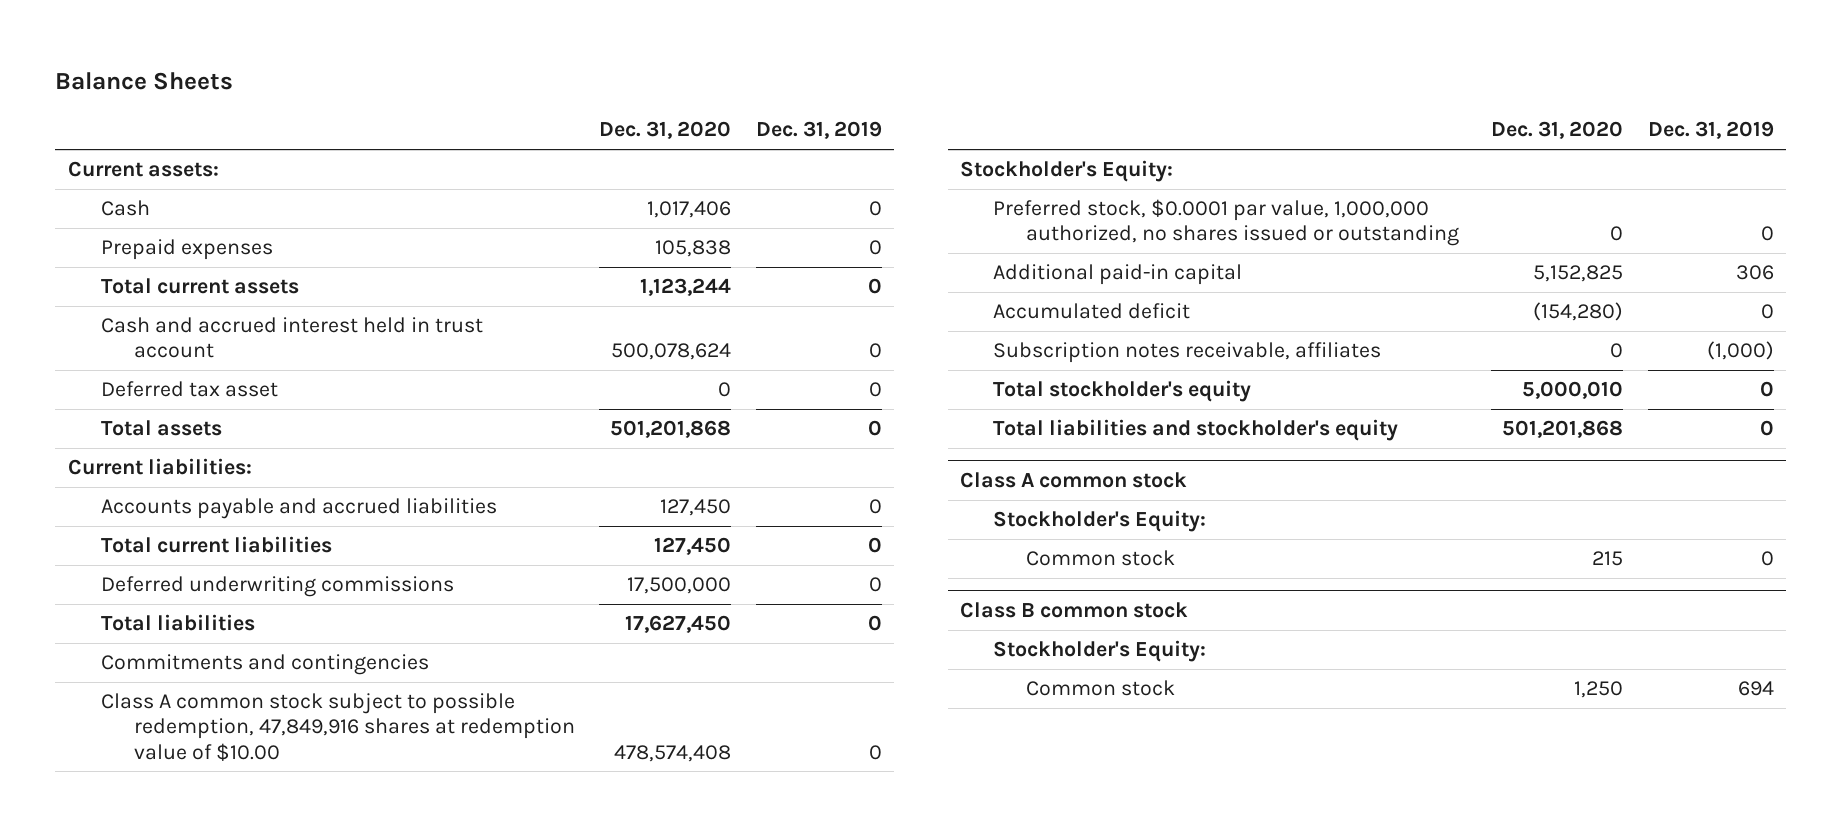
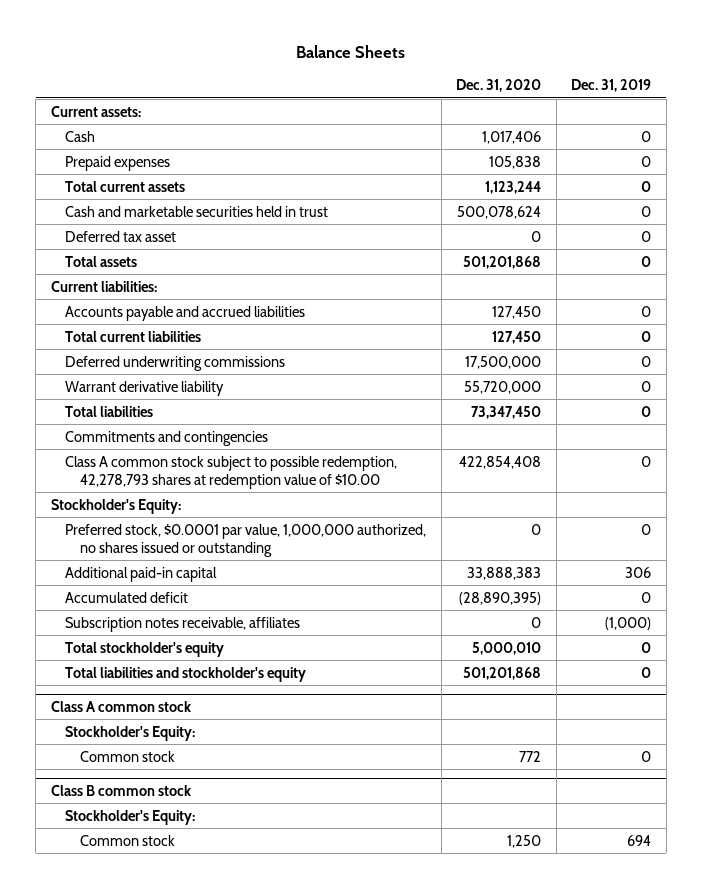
[100,317,483,359] Cash and accrued interest held in trust account -> [65,205,329,217] Cash and marketable securities held in trust
none -> [65,380,225,396] Warrant derivative liability
[625,615,732,634] 17,627,450 -> [471,405,542,419] 73,347,450
[100,693,575,761] Class A common stock subject to possible redemption, 47,849,916 shares at redemption value of $10.00 -> [65,455,398,489] Class A common stock subject to possible redemption, 42,278,793 shares at redemption value of $10.00
[614,744,732,762] 478,574,408 -> [459,455,542,469] 422,854,408
[1533,265,1624,283] 5,152,825 -> [467,566,542,580] 33,888,383
[1533,302,1624,322] (154,280) -> [459,591,542,605] (28,890,395)
[1592,551,1624,567] 215 -> [519,750,542,762] 772

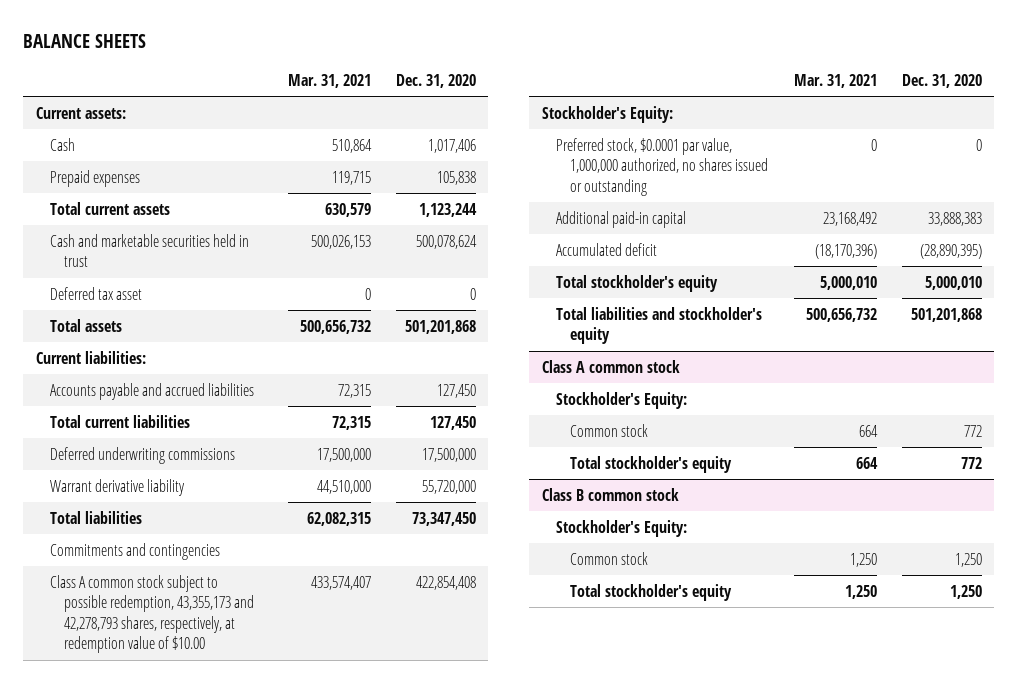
[296,45,406,59] Balance Sheets -> [22,34,146,49] BALANCE SHEETS
[571,79,652,93] Dec. 31, 2019 -> none
none -> [287,74,371,89] Mar. 31, 2021
[65,455,398,489] Class A common stock subject to possible redemption, 42,278,793 shares at redemption value of $10.00 -> [49,574,255,654] Class A common stock subject to possible redemption, 43,355,173 and 42,278,793 shares, respectively, at redemption value of $10.00
[65,616,301,632] Subscription notes receivable, affiliates -> none
none -> [570,455,733,473] Total stockholder's equity
none -> [570,583,733,601] Total stockholder's equity

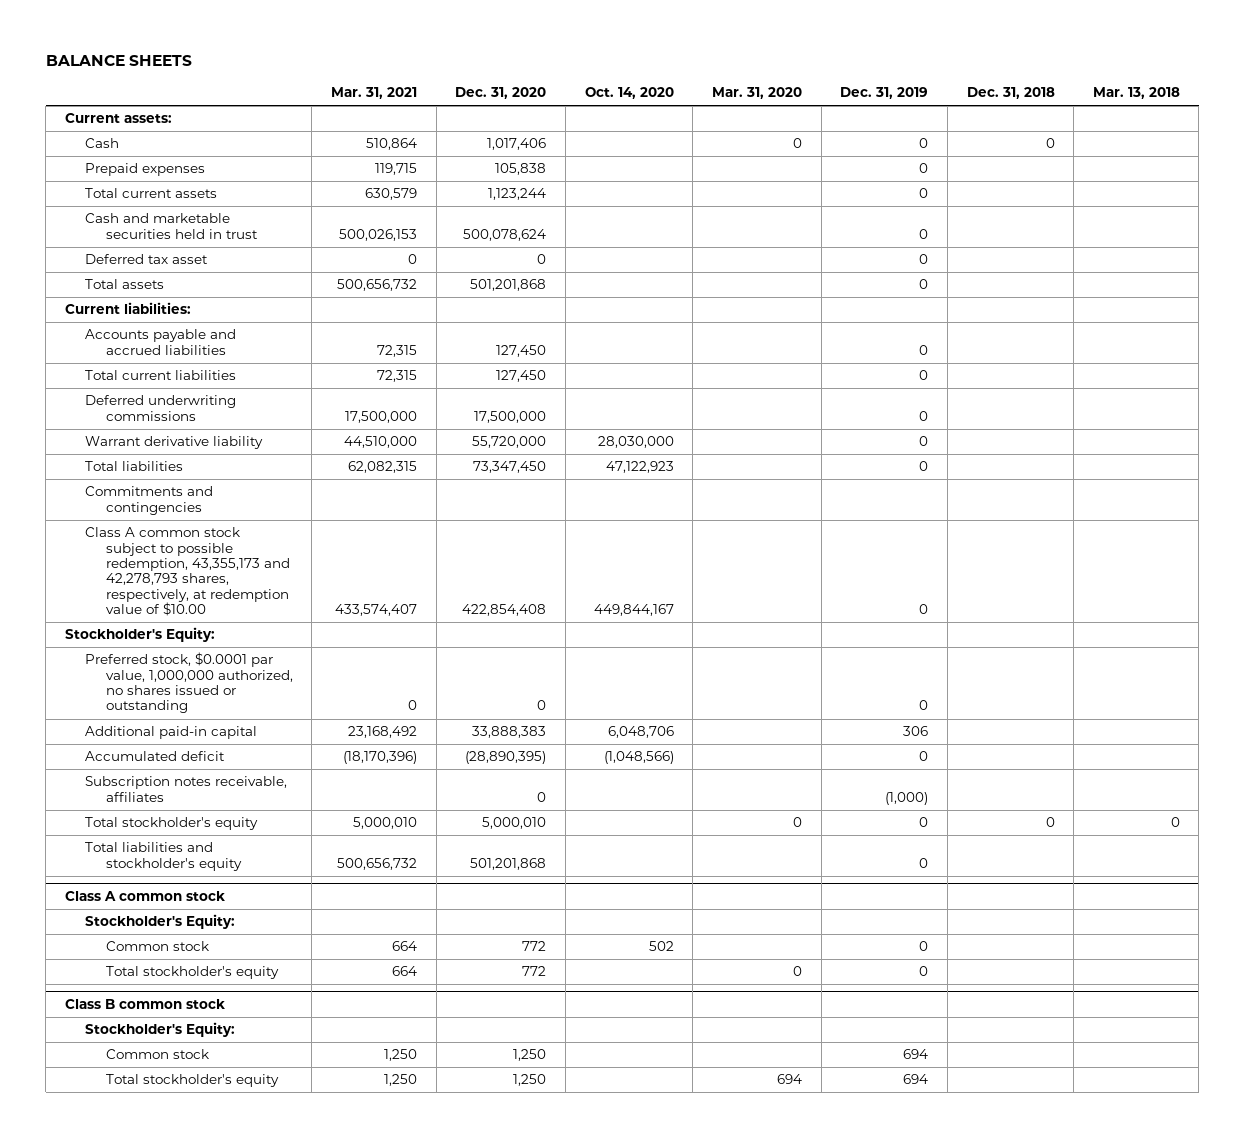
none -> [584,87,674,100] Oct. 14, 2020
none -> [711,87,802,100] Mar. 31, 2020
none -> [840,87,929,100] Dec. 31, 2019
none -> [966,87,1055,100] Dec. 31, 2018
none -> [1092,87,1180,100] Mar. 13, 2018
none -> [85,776,288,802] Subscription notes receivable, affiliates

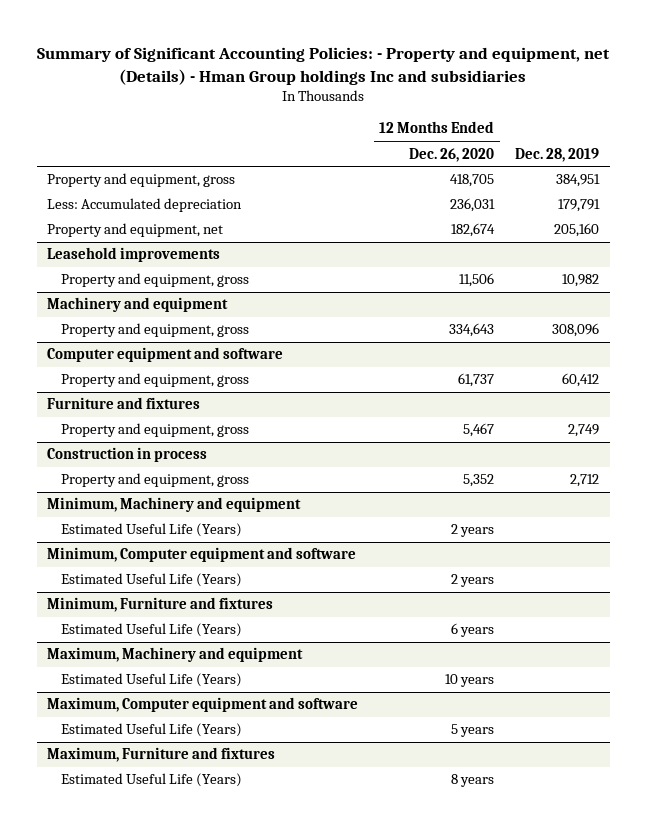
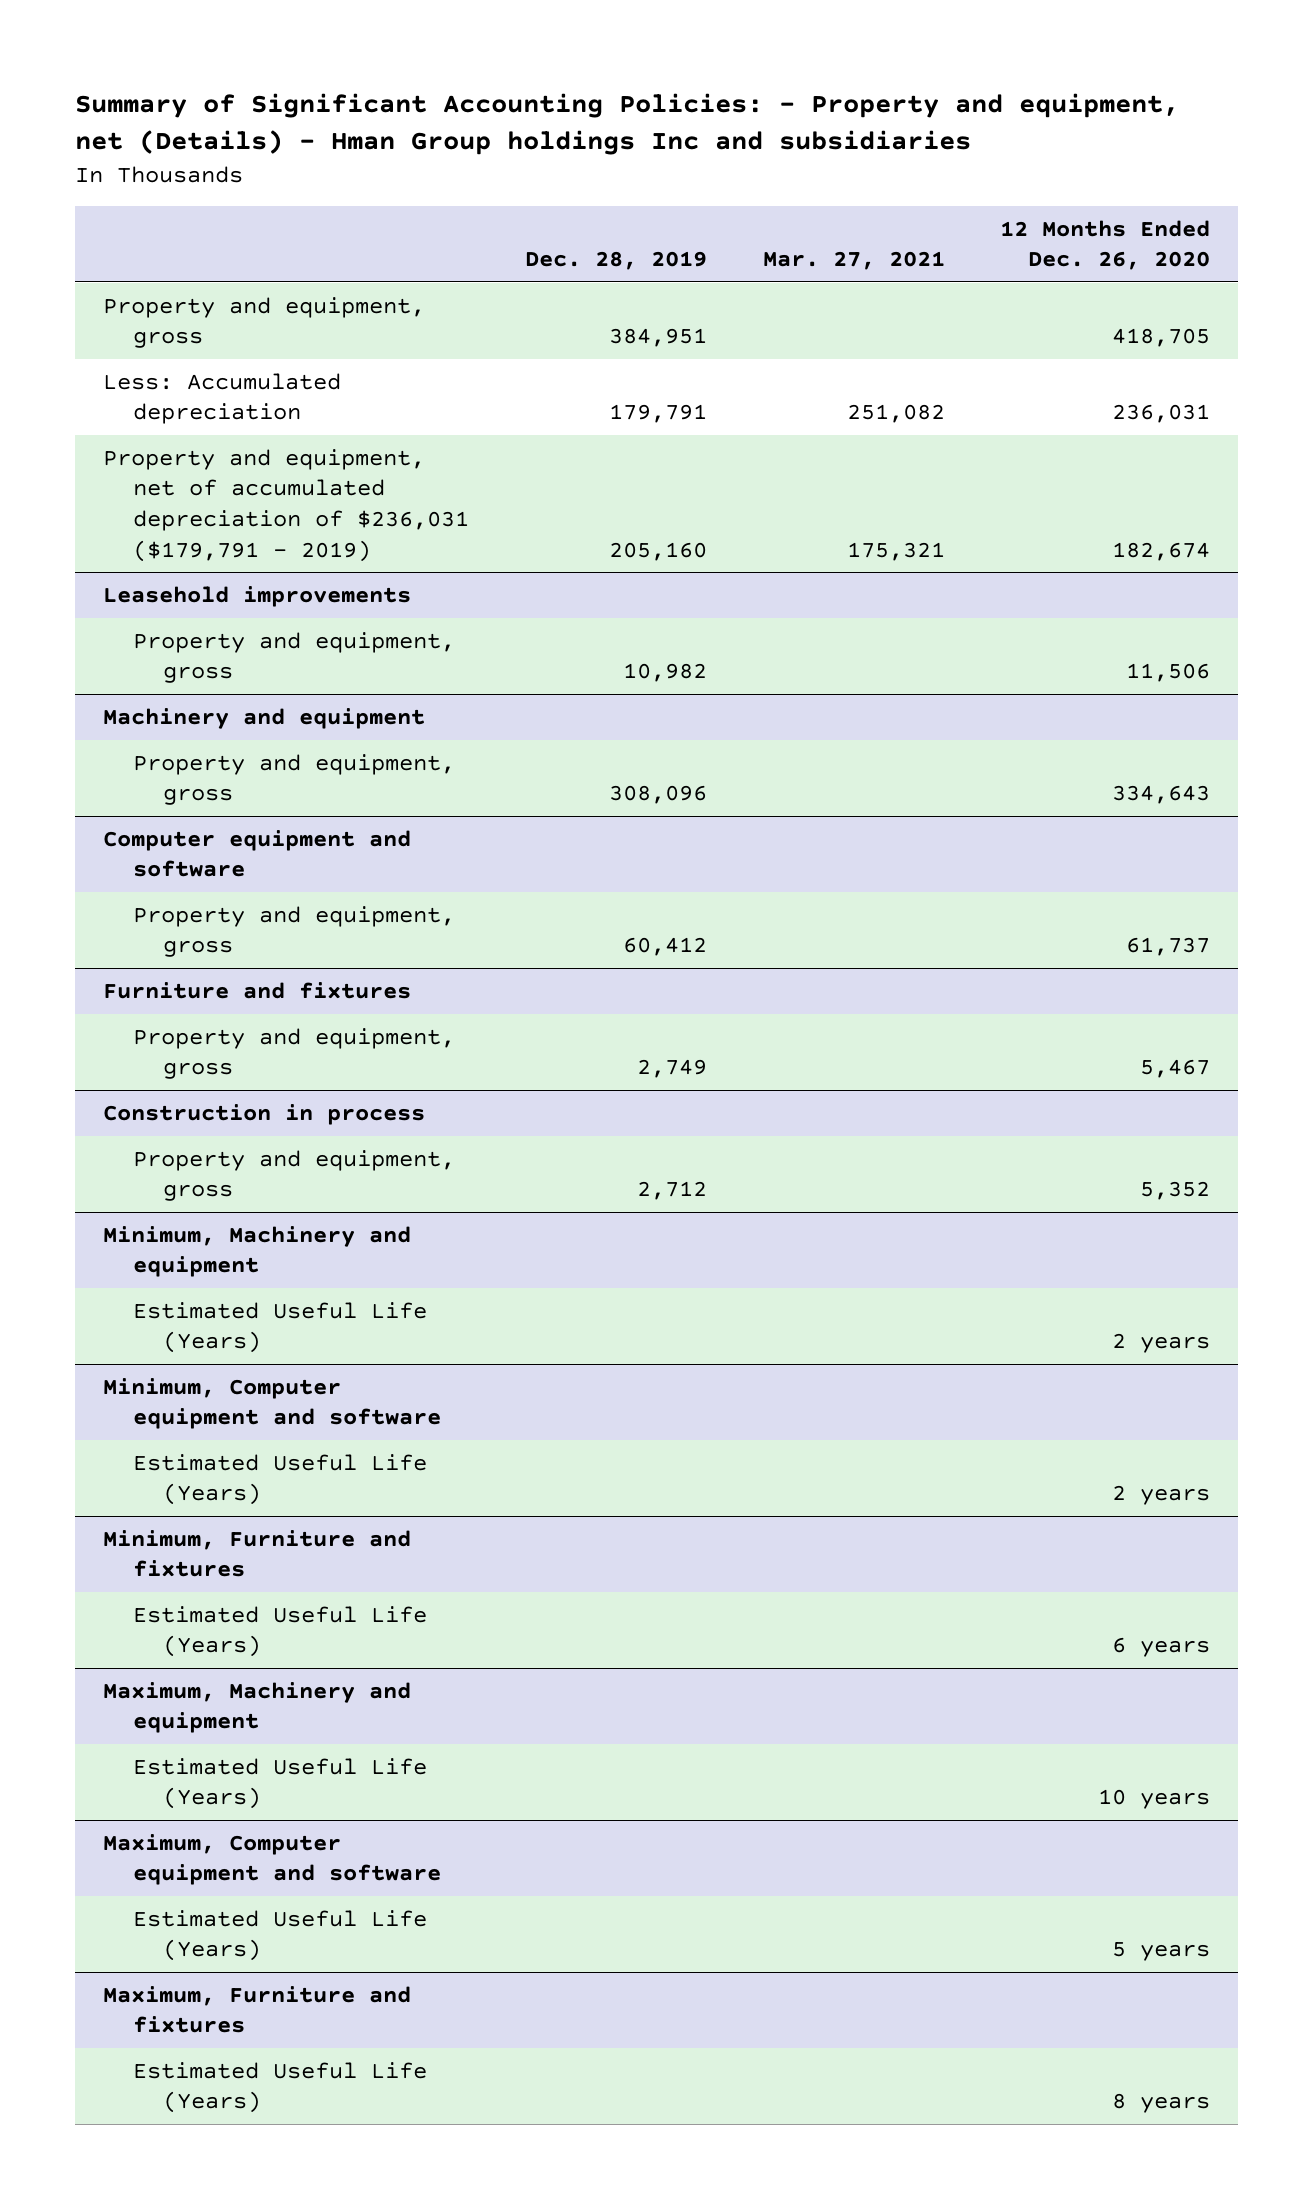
none -> [762,251,945,271] Mar. 27, 2021
[47,223,224,238] Property and equipment, net -> [102,448,469,562] Property and equipment, net of accumulated depreciation of $236,031 ($179,791 - 2019)

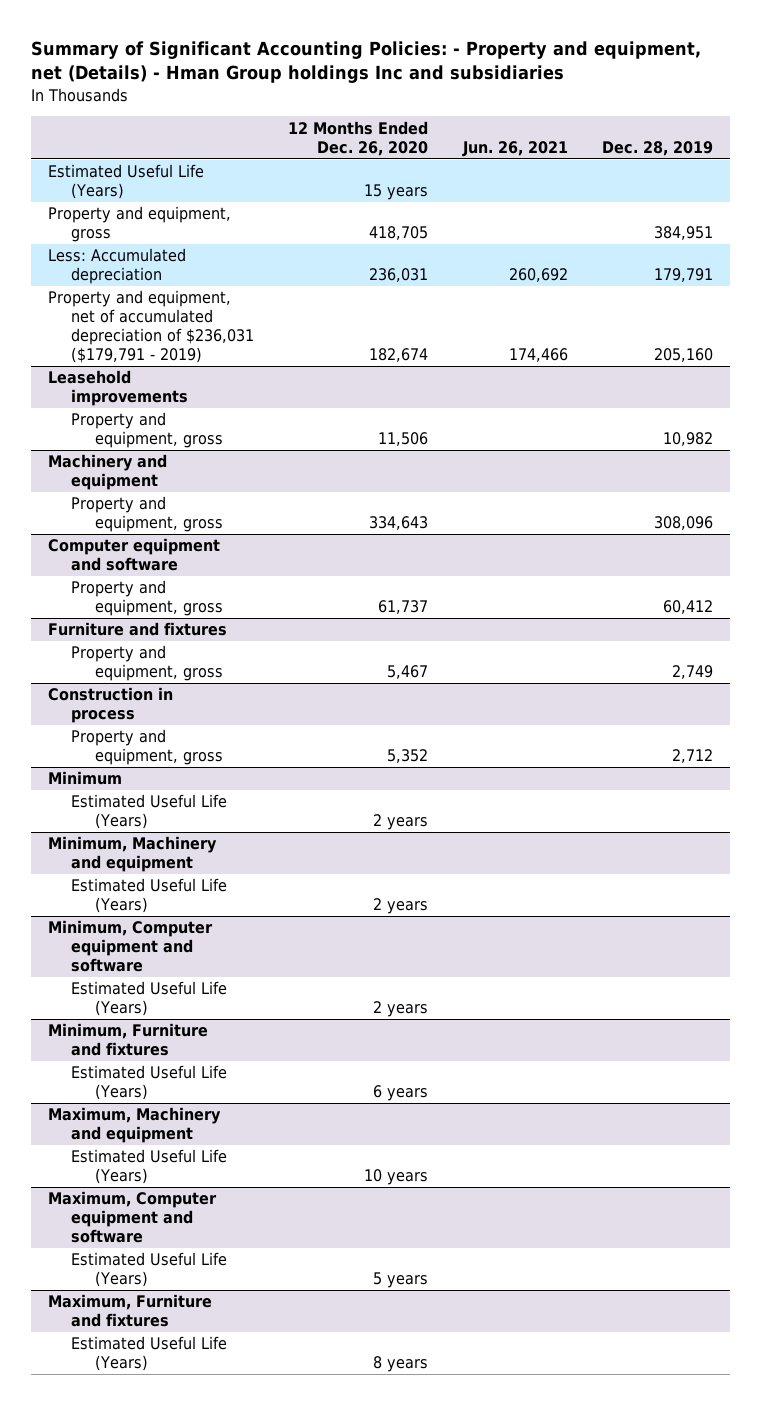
[762,251,945,271] Mar. 27, 2021 -> none
none -> [461,140,568,157] Jun. 26, 2021
none -> [47,164,204,200] Estimated Useful Life (Years)
none -> [47,771,122,786] Minimum
none -> [71,794,228,830] Estimated Useful Life (Years)

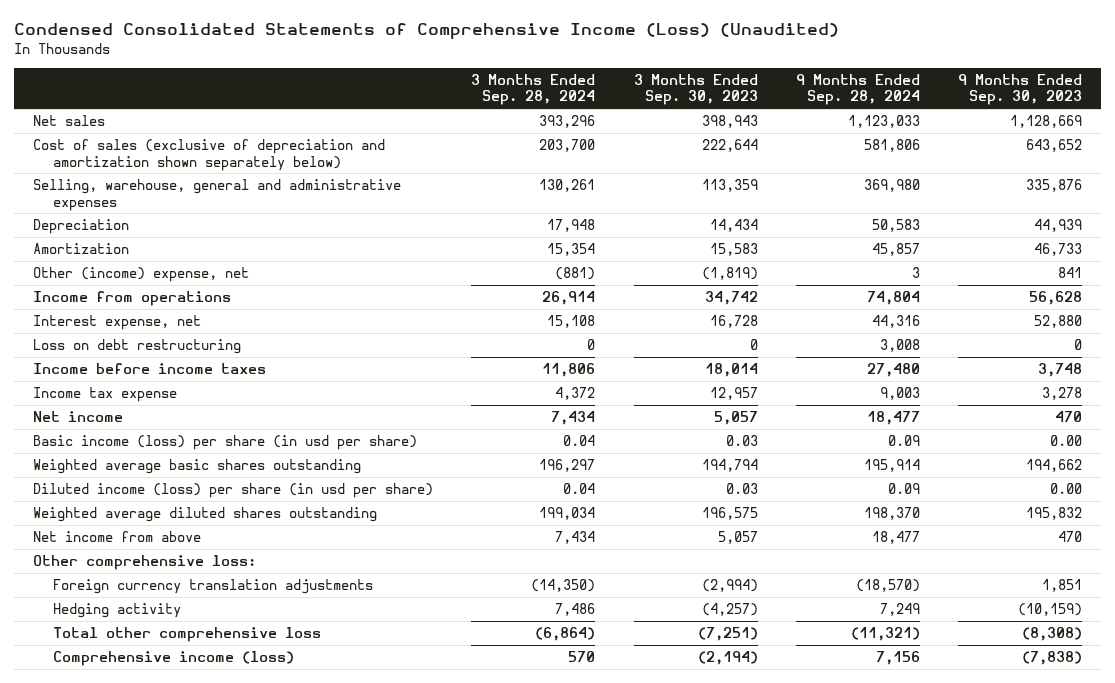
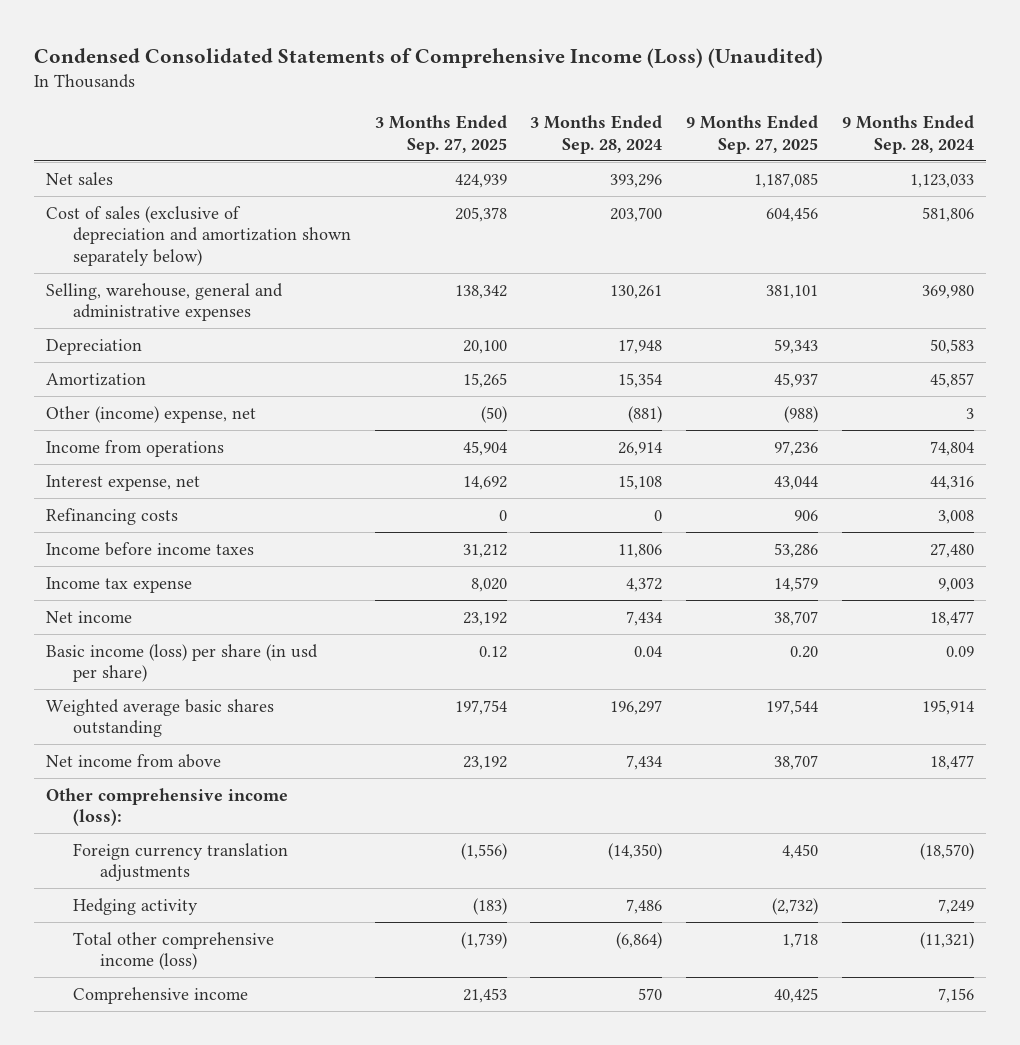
[633,73,758,106] 3 Months Ended Sep. 30, 2023 -> none
[958,73,1083,106] 9 Months Ended Sep. 30, 2023 -> none
none -> [374,115,507,154] 3 Months Ended Sep. 27, 2025
none -> [686,115,819,154] 9 Months Ended Sep. 27, 2025
[33,339,242,355] Loss on debt restructuring -> [46,507,179,525] Refinancing costs
[33,483,434,499] Diluted income (loss) per share (in usd per share) -> none
[33,507,378,523] Weighted average diluted shares outstanding -> none
[33,555,257,571] Other comprehensive loss: -> [46,787,289,827] Other comprehensive income (loss):
[53,627,322,643] Total other comprehensive loss -> [72,931,274,971] Total other comprehensive income (loss)
[53,651,295,667] Comprehensive income (loss) -> [72,986,248,1004] Comprehensive income

